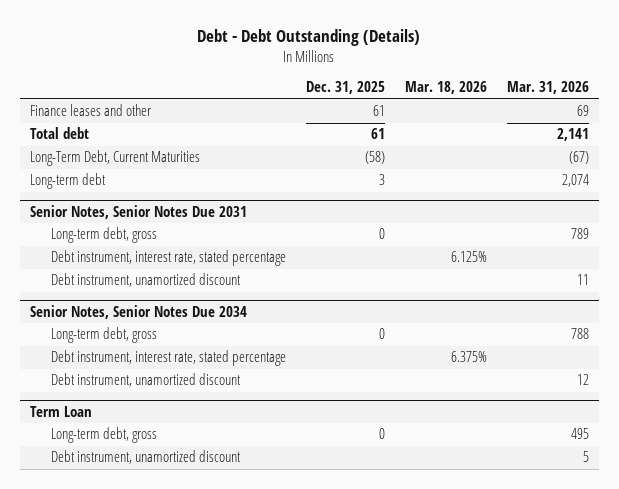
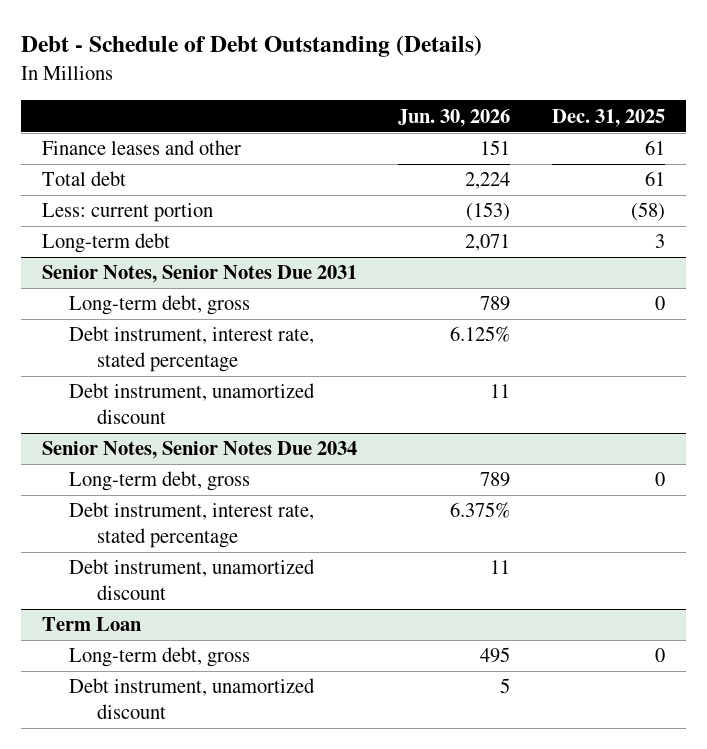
[197,29,421,47] Debt - Debt Outstanding (Details) -> [20,35,482,58] Debt - Schedule of Debt Outstanding (Details)
[404,81,487,95] Mar. 18, 2026 -> none
[506,81,589,95] Mar. 31, 2026 -> none
none -> [398,108,511,127] Jun. 30, 2026
[29,150,200,167] Long-Term Debt, Current Maturities -> [41,203,213,223] Less: current portion

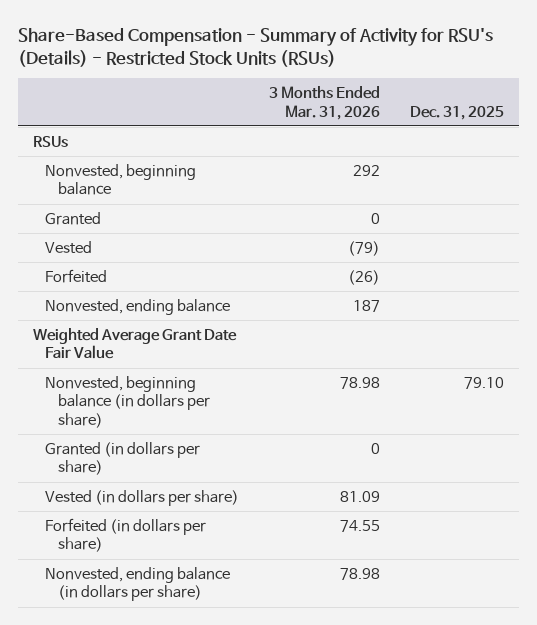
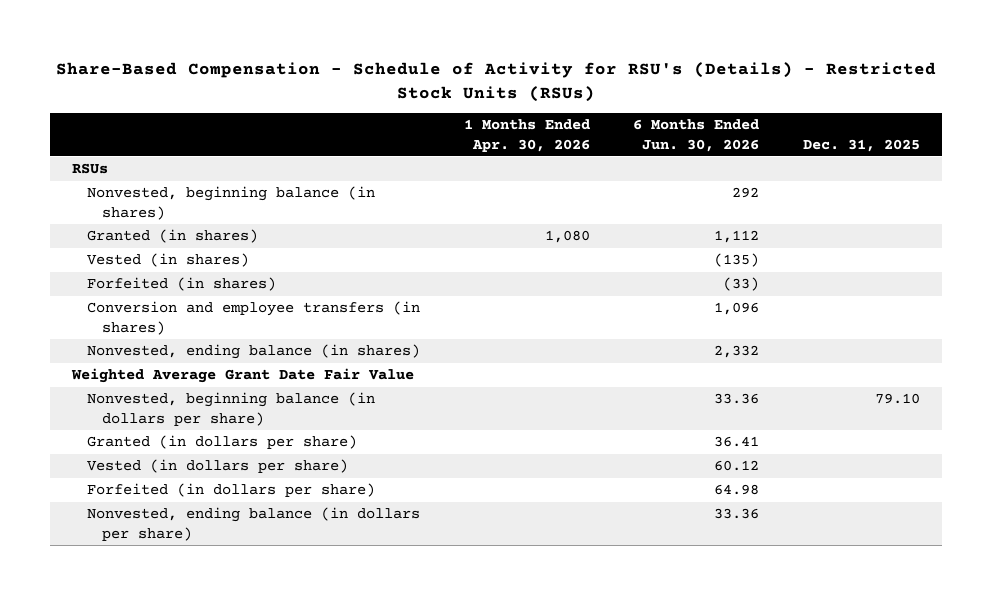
[18,27,494,67] Share-Based Compensation - Summary of Activity for RSU's (Details) - Restricted Stock Units (RSUs) -> [55,62,936,102] Share-Based Compensation - Schedule of Activity for RSU's (Details) - Restricted Stock Units (RSUs)
[269,86,381,120] 3 Months Ended Mar. 31, 2026 -> none
none -> [463,119,590,152] 1 Months Ended Apr. 30, 2026
none -> [633,119,760,152] 6 Months Ended Jun. 30, 2026
[45,163,197,196] Nonvested, beginning balance -> [87,186,376,220] Nonvested, beginning balance (in shares)
[45,211,102,225] Granted -> [87,229,259,244] Granted (in shares)
[45,240,93,254] Vested -> [87,253,250,268] Vested (in shares)
[45,268,108,283] Forfeited -> [87,277,277,292] Forfeited (in shares)
none -> [87,301,421,335] Conversion and employee transfers (in shares)
[45,298,231,315] Nonvested, ending balance -> [87,344,421,360] Nonvested, ending balance (in shares)

